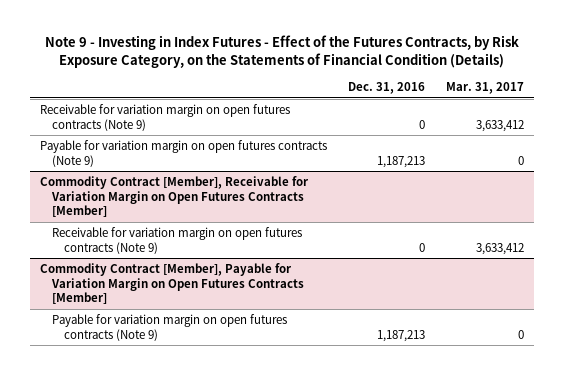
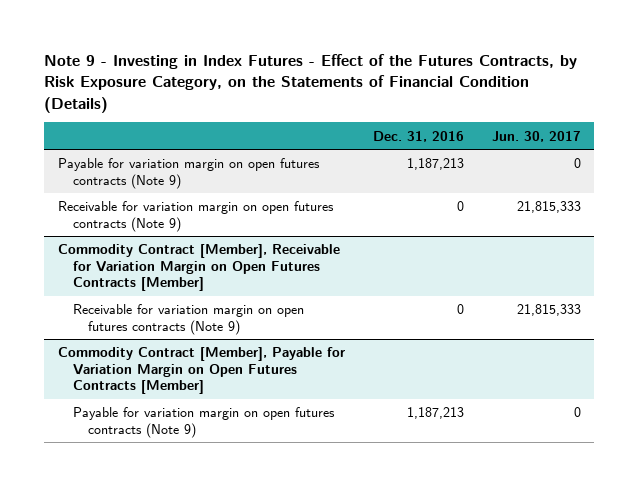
[445,82,524,95] Mar. 31, 2017 -> none
none -> [491,130,581,142] Jun. 30, 2017
[39,103,290,131] Receivable for variation margin on open futures contracts (Note 9) -> [58,201,335,232] Receivable for variation margin on open futures contracts (Note 9)

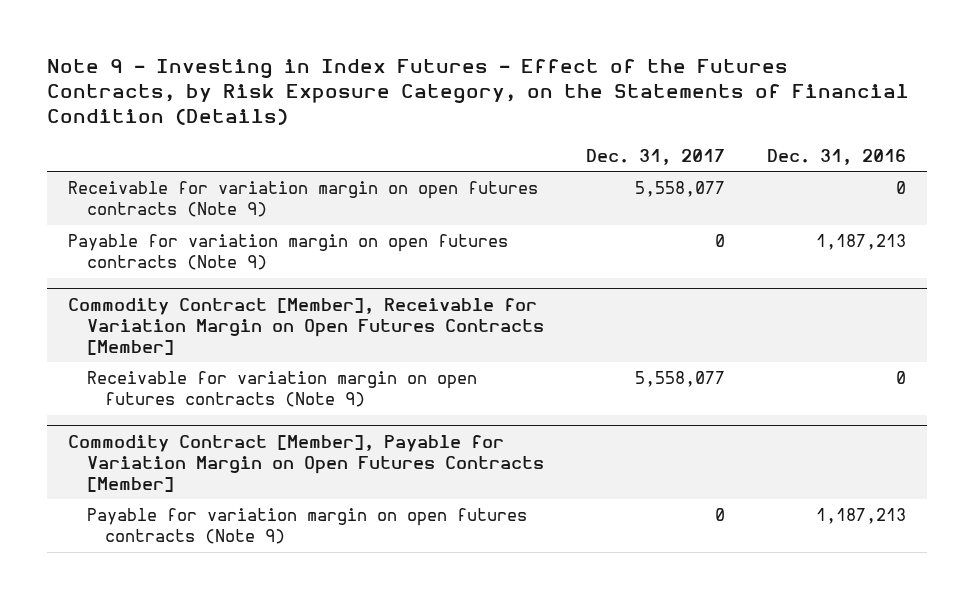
[491,130,581,142] Jun. 30, 2017 -> none
none -> [585,148,725,165] Dec. 31, 2017
[58,158,321,189] Payable for variation margin on open futures contracts (Note 9) -> [68,234,509,271] Payable for variation margin on open futures contracts (Note 9)

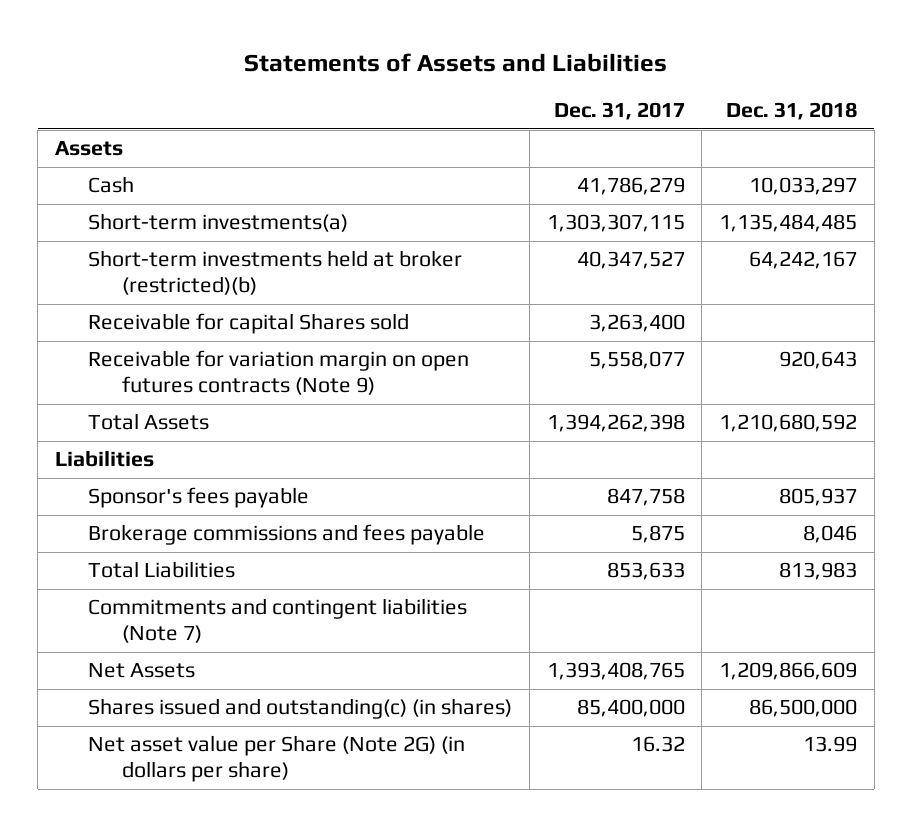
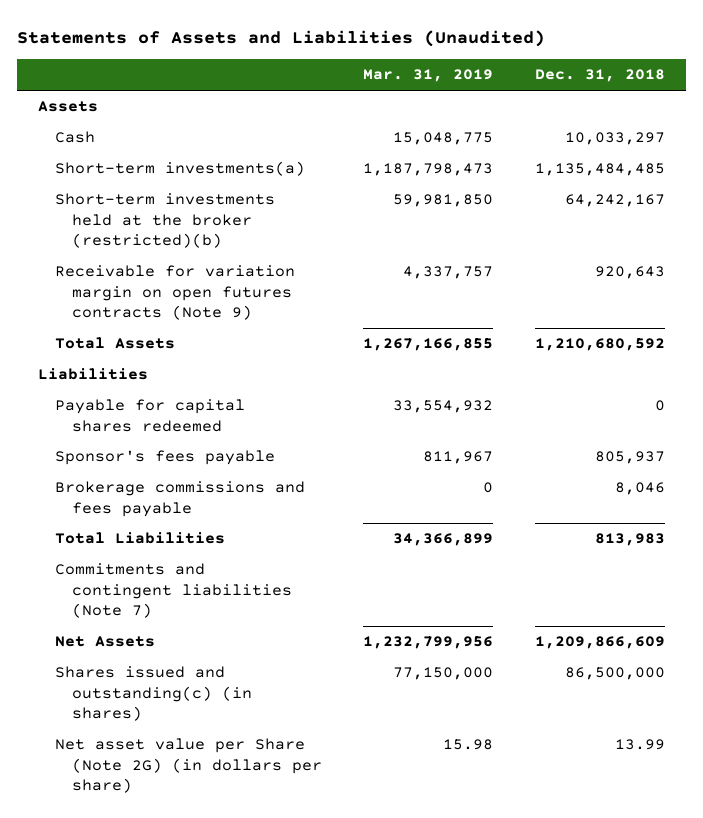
[243,52,667,72] Statements of Assets and Liabilities -> [17,29,546,47] Statements of Assets and Liabilities (Unaudited)
[553,102,685,121] Dec. 31, 2017 -> none
none -> [363,69,494,83] Mar. 31, 2019
[88,313,410,335] Receivable for capital Shares sold -> none
[88,250,463,296] Short-term investments held at broker (restricted)(b) -> [55,193,276,248] Short-term investments held at the broker (restricted)(b)
none -> [55,399,246,432] Payable for capital shares redeemed

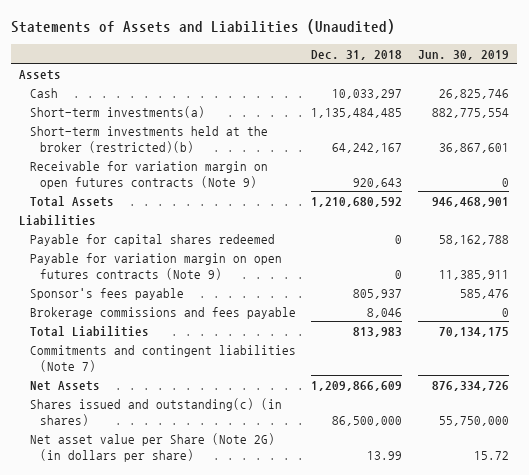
[363,69,494,83] Mar. 31, 2019 -> none
none -> [418,49,510,60] Jun. 30, 2019
none -> [29,252,282,280] Payable for variation margin on open futures contracts (Note 9)

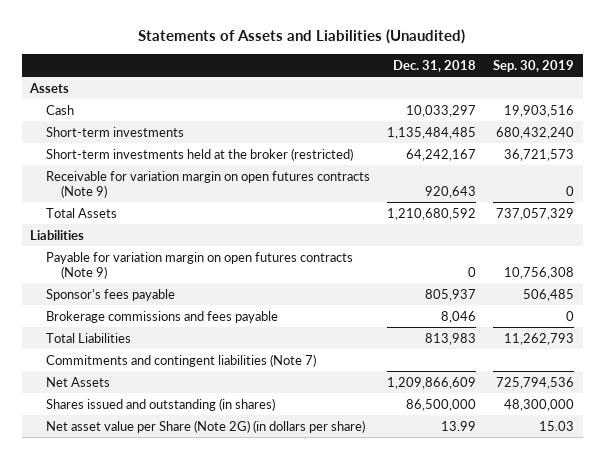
[418,49,510,60] Jun. 30, 2019 -> none
none -> [493,59,575,72] Sep. 30, 2019
[29,105,205,118] Short-term investments(a) -> [45,126,184,137] Short-term investments
[29,125,268,153] Short-term investments held at the broker (restricted)(b) -> [45,147,353,161] Short-term investments held at the broker (restricted)
[29,233,275,246] Payable for capital shares redeemed -> none
[29,397,282,426] Shares issued and outstanding(c) (in shares) -> [45,397,275,411] Shares issued and outstanding (in shares)

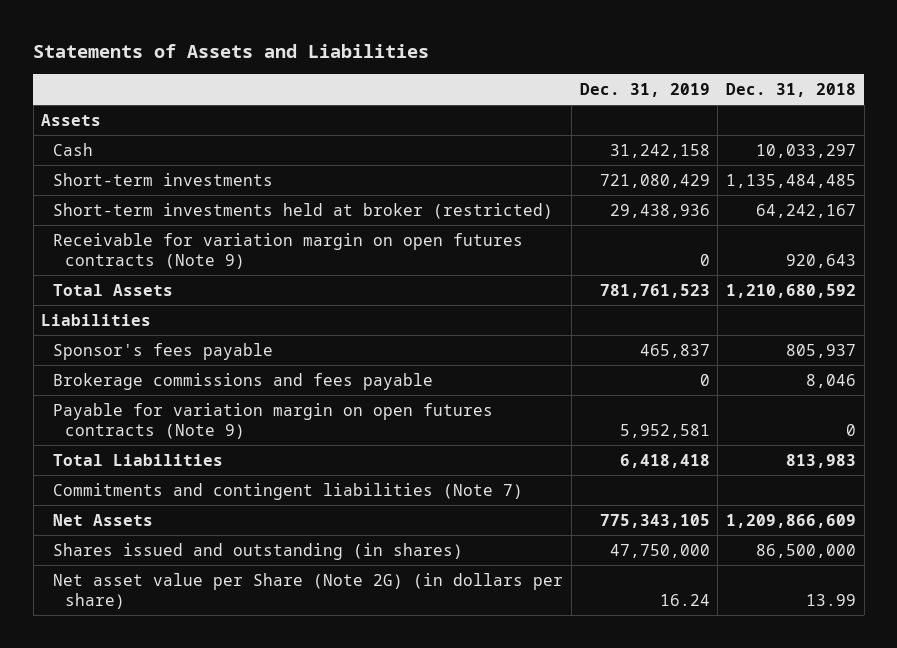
[138,29,466,45] Statements of Assets and Liabilities (Unaudited) -> [33,44,430,59] Statements of Assets and Liabilities
[493,59,575,72] Sep. 30, 2019 -> none
none -> [579,83,710,98] Dec. 31, 2019
[45,147,353,161] Short-term investments held at the broker (restricted) -> [53,202,554,219] Short-term investments held at broker (restricted)
[45,251,353,279] Payable for variation margin on open futures contracts (Note 9) -> [53,402,494,439] Payable for variation margin on open futures contracts (Note 9)

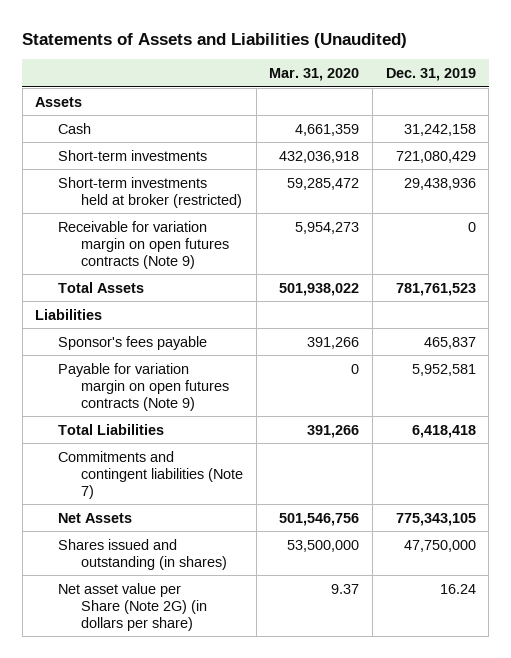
[33,44,430,59] Statements of Assets and Liabilities -> [22,32,408,48] Statements of Assets and Liabilities (Unaudited)
[725,83,856,98] Dec. 31, 2018 -> none
none -> [269,68,360,82] Mar. 31, 2020
[53,372,434,390] Brokerage commissions and fees payable -> none

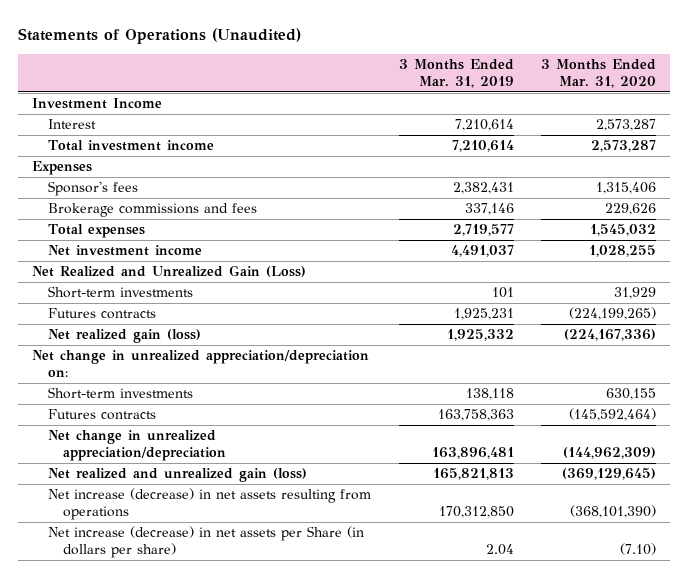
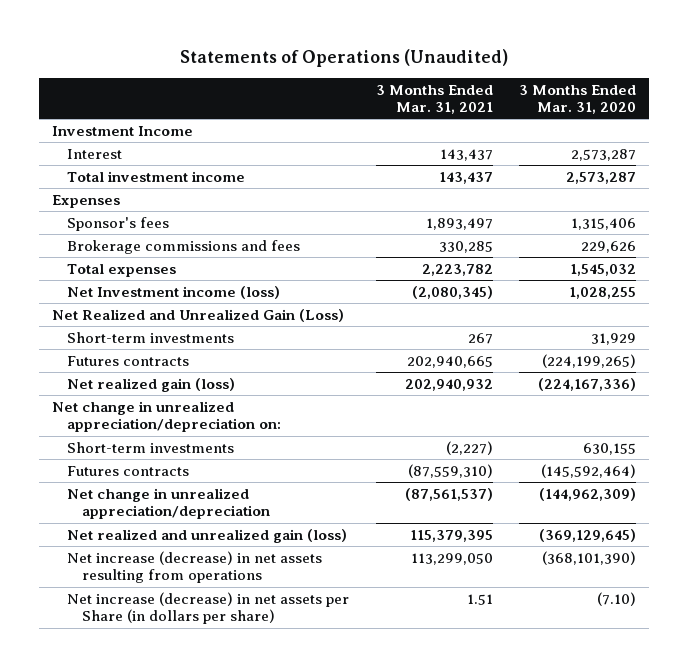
[398,59,514,88] 3 Months Ended Mar. 31, 2019 -> none
none -> [375,84,493,115] 3 Months Ended Mar. 31, 2021
[47,245,202,257] Net investment income -> [67,285,281,299] Net Investment income (loss)

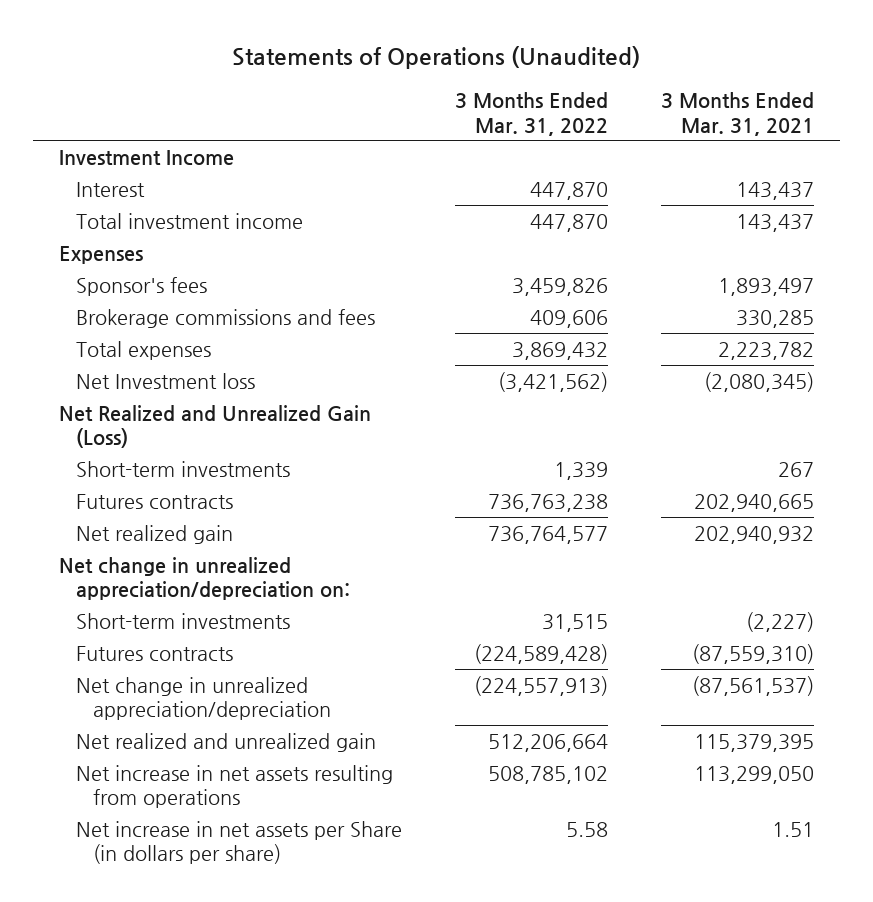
[518,84,636,115] 3 Months Ended Mar. 31, 2020 -> none
none -> [454,92,608,136] 3 Months Ended Mar. 31, 2022
[67,285,281,299] Net Investment income (loss) -> [75,373,255,390] Net Investment loss
[67,377,236,392] Net realized gain (loss) -> [75,525,233,545] Net realized gain
[67,528,348,543] Net realized and unrealized gain (loss) -> [75,733,376,753] Net realized and unrealized gain
[67,550,323,584] Net increase (decrease) in net assets resulting from operations -> [75,765,393,809] Net increase in net assets resulting from operations
[67,591,350,625] Net increase (decrease) in net assets per Share (in dollars per share) -> [75,821,402,865] Net increase in net assets per Share (in dollars per share)

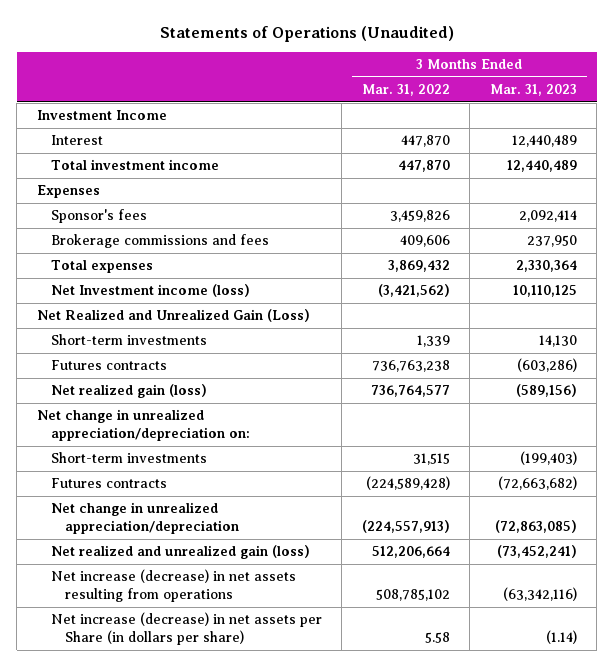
[660,92,814,136] 3 Months Ended Mar. 31, 2021 -> none
none -> [489,84,577,97] Mar. 31, 2023
[75,373,255,390] Net Investment loss -> [50,284,250,298] Net Investment income (loss)
[75,525,233,545] Net realized gain -> [50,384,207,399] Net realized gain (loss)
[75,733,376,753] Net realized and unrealized gain -> [50,545,310,560] Net realized and unrealized gain (loss)
[75,765,393,809] Net increase in net assets resulting from operations -> [50,569,296,602] Net increase (decrease) in net assets resulting from operations
[75,821,402,865] Net increase in net assets per Share (in dollars per share) -> [50,612,322,645] Net increase (decrease) in net assets per Share (in dollars per share)

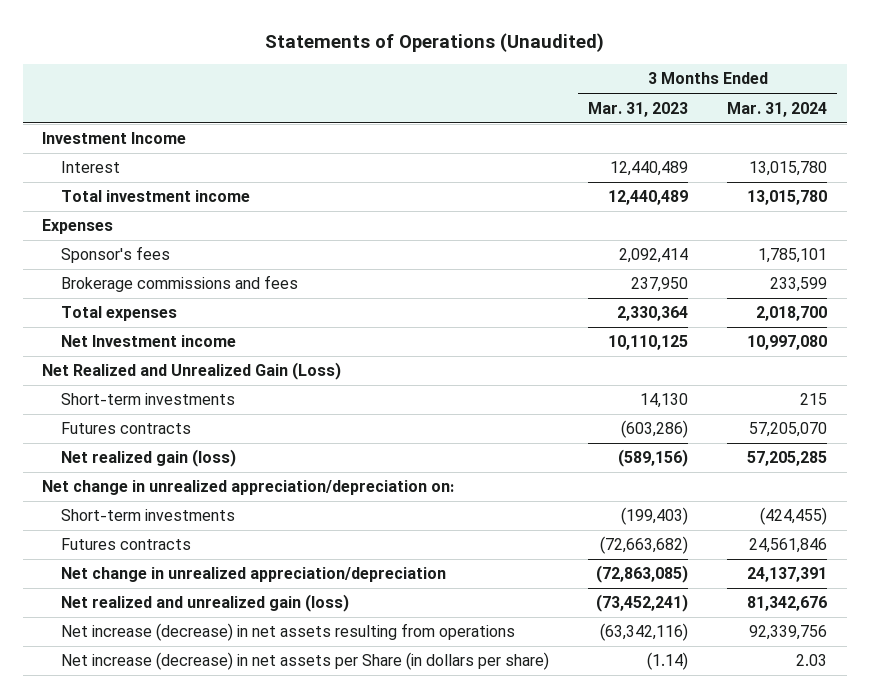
[361,84,450,97] Mar. 31, 2022 -> none
none -> [727,101,828,117] Mar. 31, 2024
[50,284,250,298] Net Investment income (loss) -> [61,335,237,348] Net Investment income

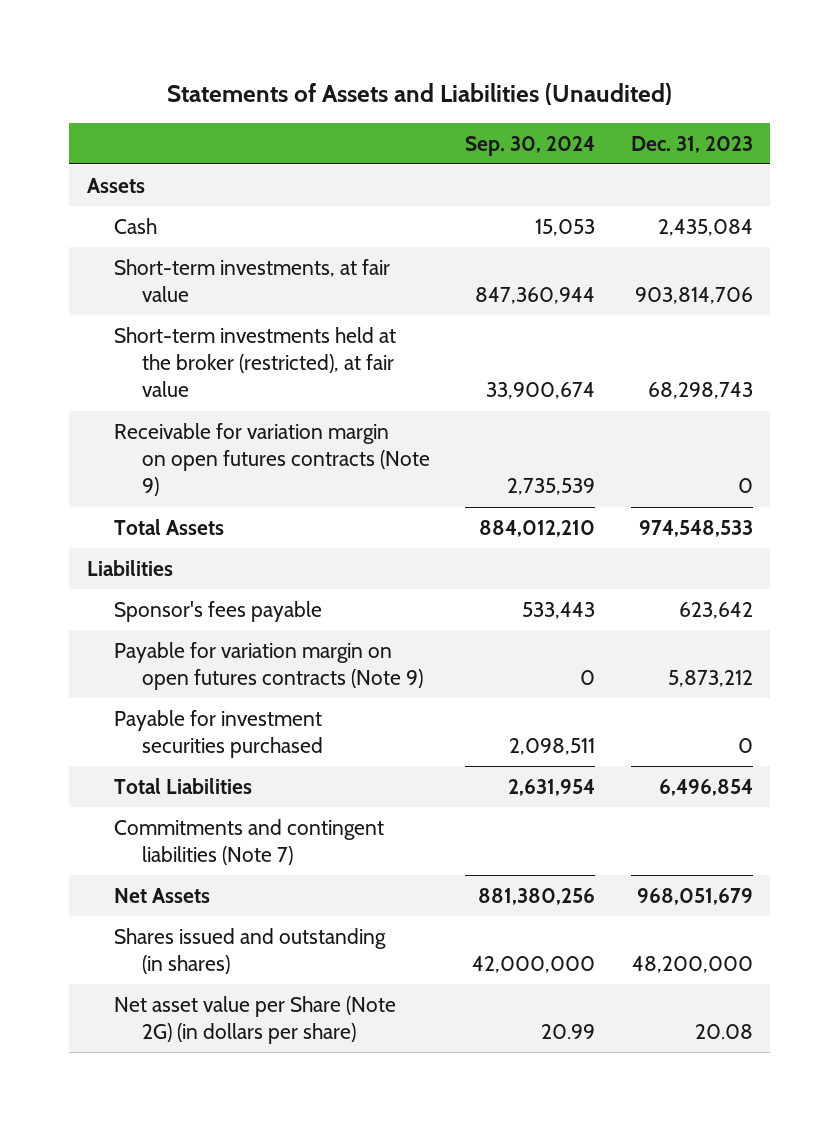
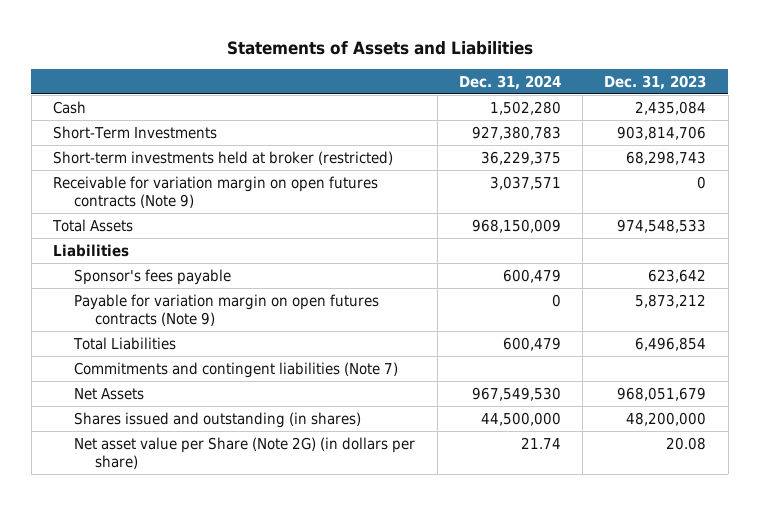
[166,82,672,105] Statements of Assets and Liabilities (Unaudited) -> [226,41,533,56] Statements of Assets and Liabilities
[465,135,596,156] Sep. 30, 2024 -> none
none -> [458,74,561,90] Dec. 31, 2024
[86,177,145,193] Assets -> none
[114,258,391,303] Short-term investments, at fair value -> [53,125,218,139] Short-Term Investments
[114,326,397,398] Short-term investments held at the broker (restricted), at fair value -> [53,150,394,165] Short-term investments held at broker (restricted)
[114,709,324,759] Payable for investment securities purchased -> none

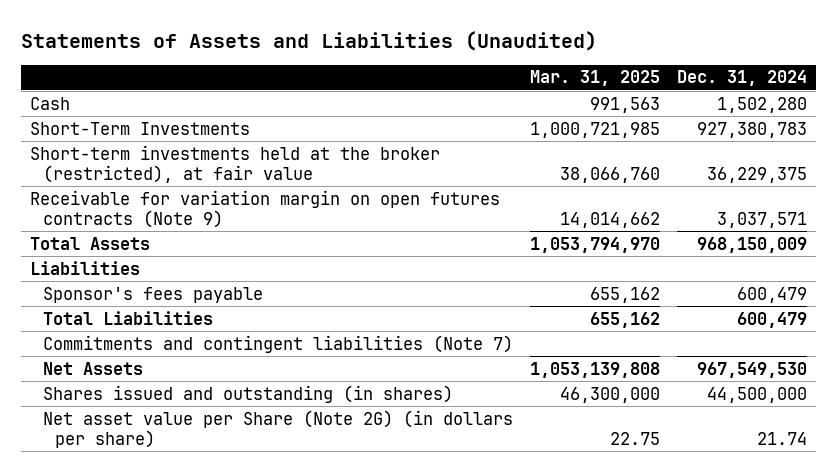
[226,41,533,56] Statements of Assets and Liabilities -> [21,30,598,51] Statements of Assets and Liabilities (Unaudited)
[604,74,707,90] Dec. 31, 2023 -> none
none -> [529,70,660,87] Mar. 31, 2025
[53,150,394,165] Short-term investments held at broker (restricted) -> [29,144,440,183] Short-term investments held at the broker (restricted), at fair value
[74,293,380,326] Payable for variation margin on open futures contracts (Note 9) -> none

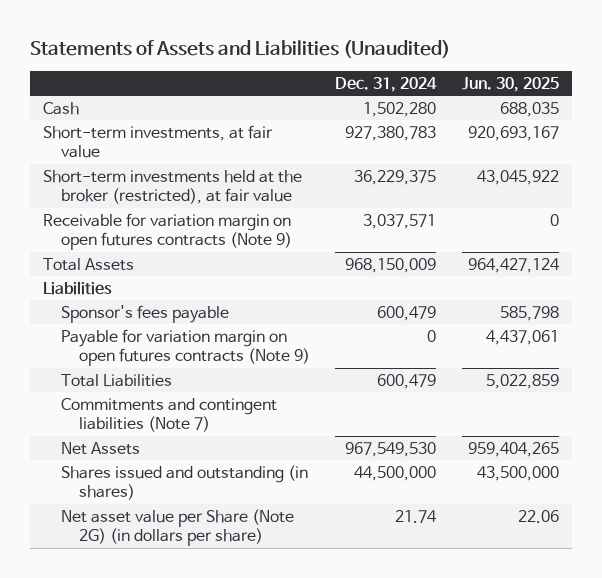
[529,70,660,87] Mar. 31, 2025 -> none
none -> [462,77,560,93] Jun. 30, 2025
[29,121,250,135] Short-Term Investments -> [42,124,273,159] Short-term investments, at fair value
none -> [60,328,310,367] Payable for variation margin on open futures contracts (Note 9)

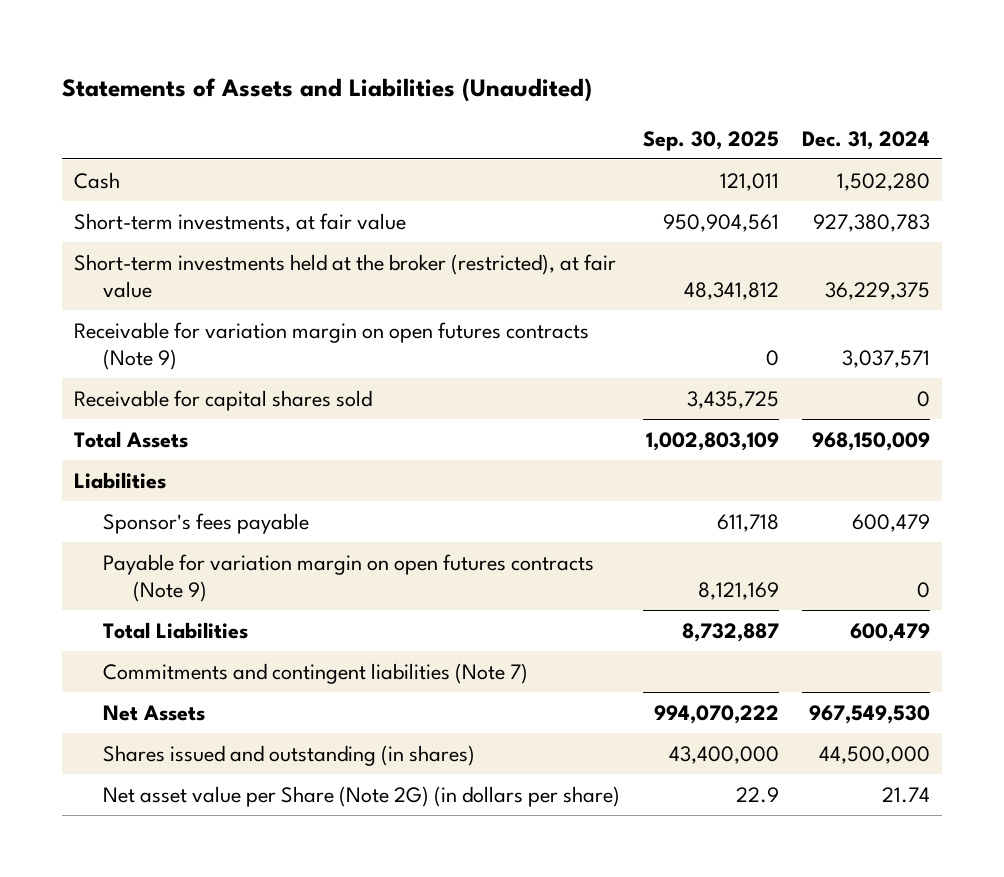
[462,77,560,93] Jun. 30, 2025 -> none
none -> [643,130,780,151] Sep. 30, 2025
none -> [73,389,372,411] Receivable for capital shares sold

